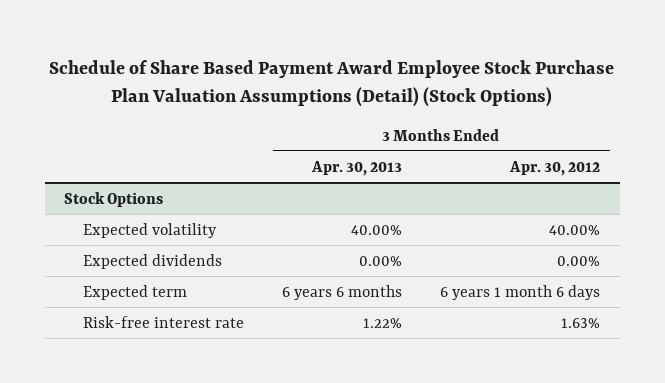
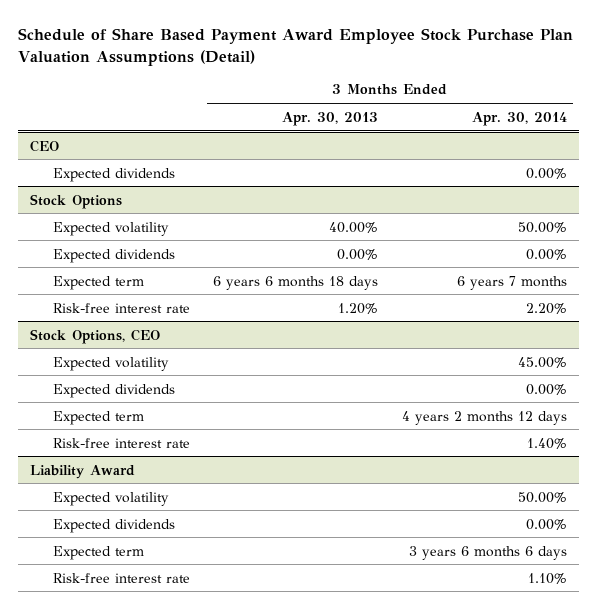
[49,59,615,107] Schedule of Share Based Payment Award Employee Stock Purchase Plan Valuation Assumptions (Detail) (Stock Options) -> [18,28,574,66] Schedule of Share Based Payment Award Employee Stock Purchase Plan Valuation Assumptions (Detail)
[509,160,601,176] Apr. 30, 2012 -> none
none -> [472,111,568,126] Apr. 30, 2014
none -> [30,139,60,152] CEO
none -> [52,167,175,182] Expected dividends
[282,284,403,300] 6 years 6 months -> [213,275,379,290] 6 years 6 months 18 days
[363,317,403,328] 1.22% -> [338,302,379,314] 1.20%
none -> [30,328,161,344] Stock Options, CEO
none -> [52,356,169,371] Expected volatility
none -> [52,383,175,398] Expected dividends
none -> [52,410,144,425] Expected term
none -> [52,437,190,448] Risk-free interest rate
none -> [30,464,136,479] Liability Award
none -> [52,491,169,506] Expected volatility
none -> [52,518,175,533] Expected dividends
none -> [52,545,144,560] Expected term
none -> [52,572,190,583] Risk-free interest rate

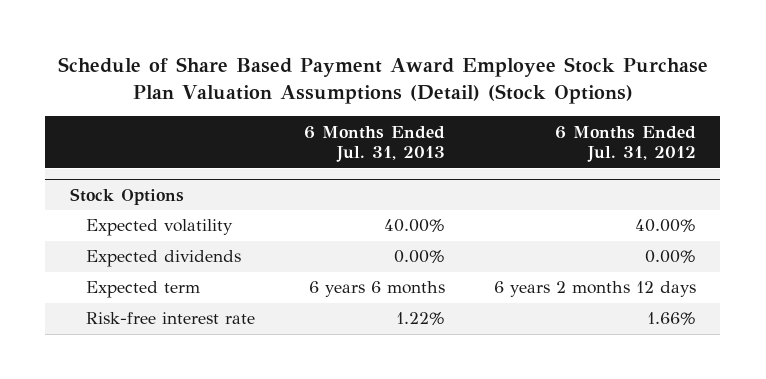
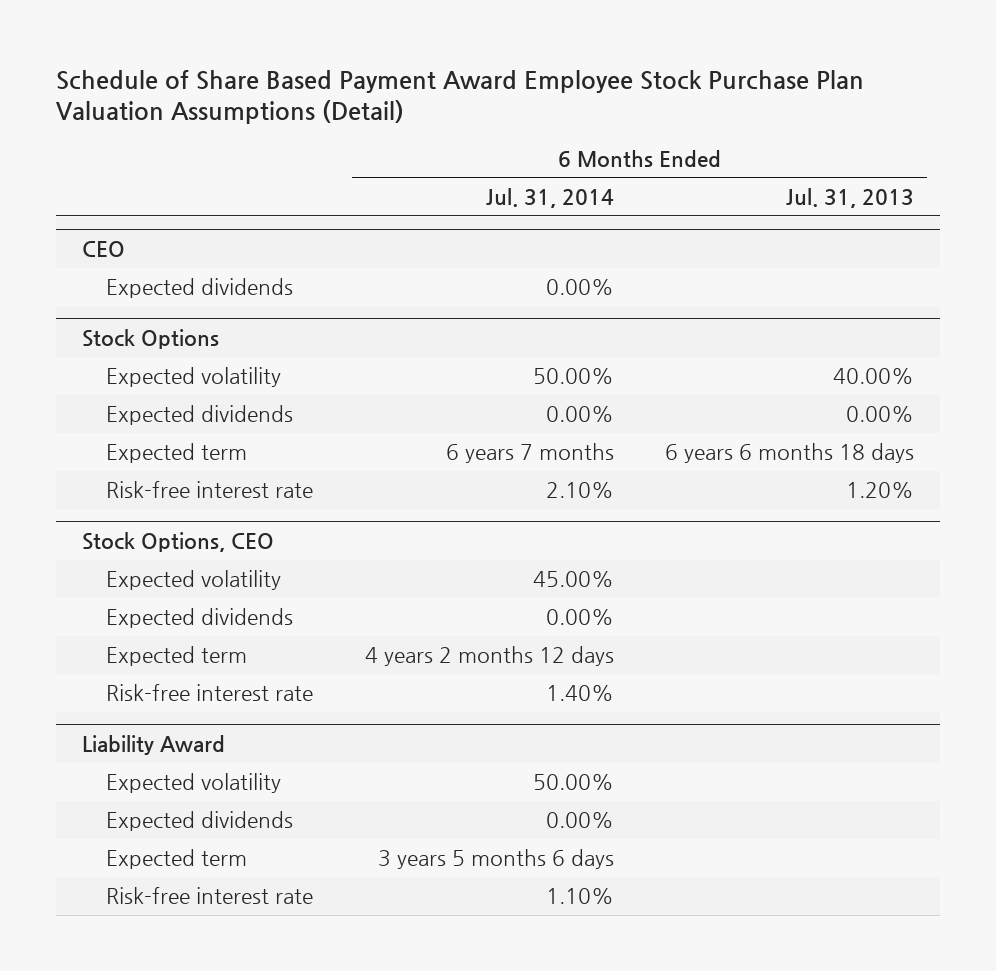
[57,57,708,105] Schedule of Share Based Payment Award Employee Stock Purchase Plan Valuation Assumptions (Detail) (Stock Options) -> [55,69,864,125] Schedule of Share Based Payment Award Employee Stock Purchase Plan Valuation Assumptions (Detail)
[554,125,696,163] 6 Months Ended Jul. 31, 2012 -> none
none -> [485,187,614,208] Jul. 31, 2014
none -> [81,240,125,257] CEO
none -> [106,278,294,299] Expected dividends
[308,281,445,298] 6 years 6 months -> [665,443,915,464] 6 years 6 months 18 days
[395,312,445,326] 1.22% -> [846,482,915,499] 1.20%
none -> [81,531,274,552] Stock Options, CEO
none -> [106,570,282,591] Expected volatility
none -> [106,608,294,629] Expected dividends
none -> [106,646,248,667] Expected term
none -> [106,684,314,702] Risk-free interest rate
none -> [81,734,225,755] Liability Award
none -> [106,773,282,794] Expected volatility
none -> [106,811,294,832] Expected dividends
none -> [106,849,248,870] Expected term
none -> [106,887,314,905] Risk-free interest rate

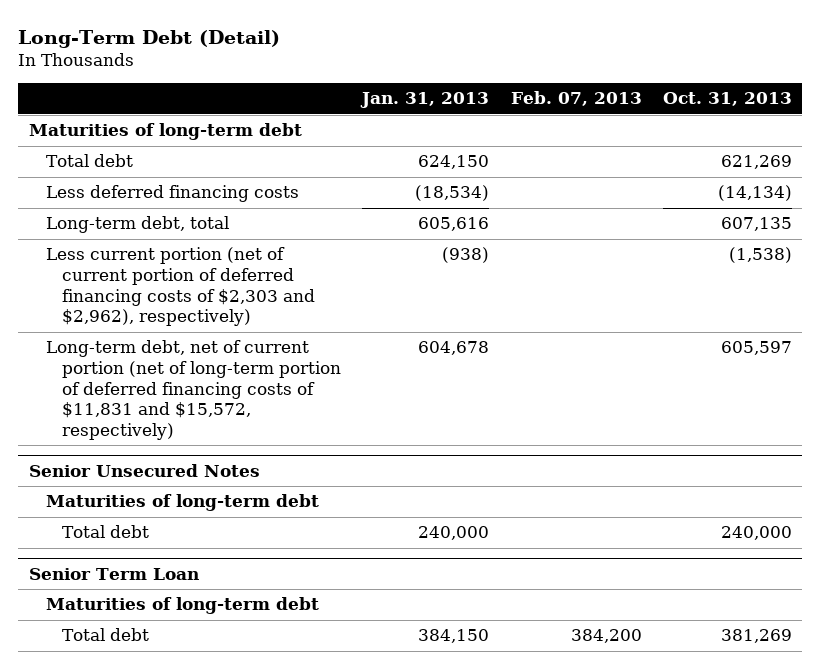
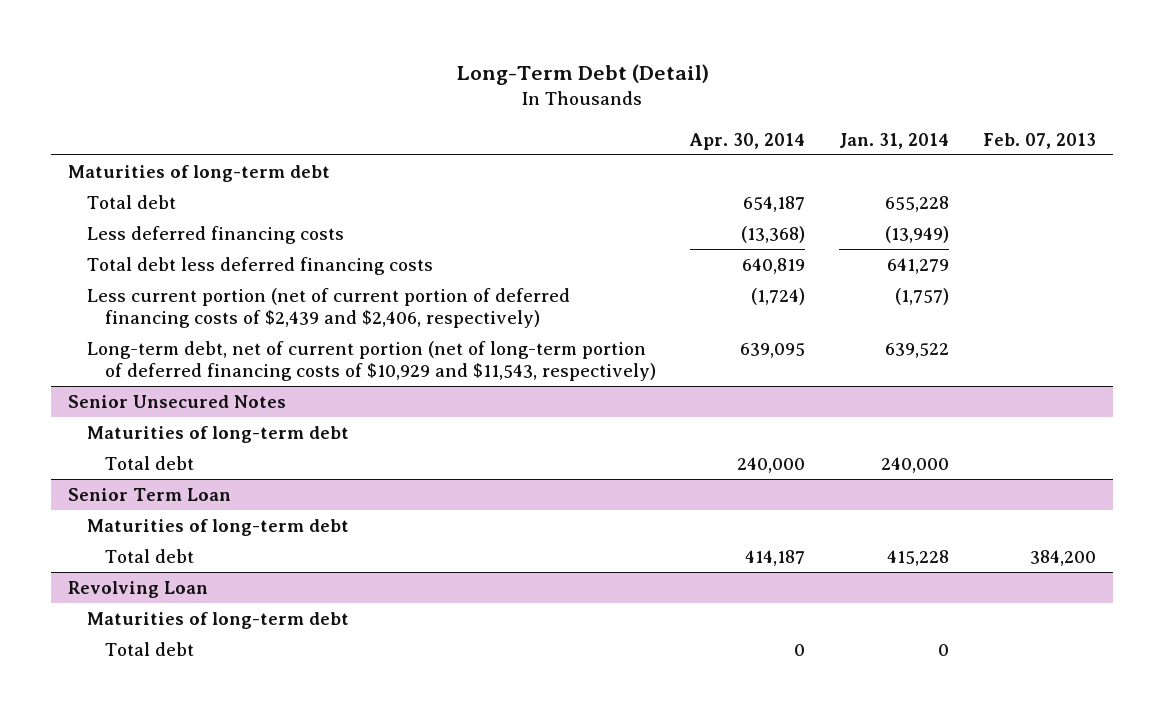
[360,92,490,109] Jan. 31, 2013 -> none
[662,92,792,107] Oct. 31, 2013 -> none
none -> [689,132,806,150] Apr. 30, 2014
none -> [839,132,950,149] Jan. 31, 2014
[45,216,229,234] Long-term debt, total -> [86,256,433,275] Total debt less deferred financing costs
[45,247,316,327] Less current portion (net of current portion of deferred financing costs of $2,303 and $2,962), respectively) -> [86,287,570,329] Less current portion (net of current portion of deferred financing costs of $2,439 and $2,406, respectively)
[45,340,342,441] Long-term debt, net of current portion (net of long-term portion of deferred financing costs of $11,831 and $15,572, respectively) -> [86,340,657,382] Long-term debt, net of current portion (net of long-term portion of deferred financing costs of $10,929 and $11,543, respectively)
none -> [68,580,209,598] Revolving Loan
none -> [86,611,349,629] Maturities of long-term debt
none -> [105,641,195,656] Total debt

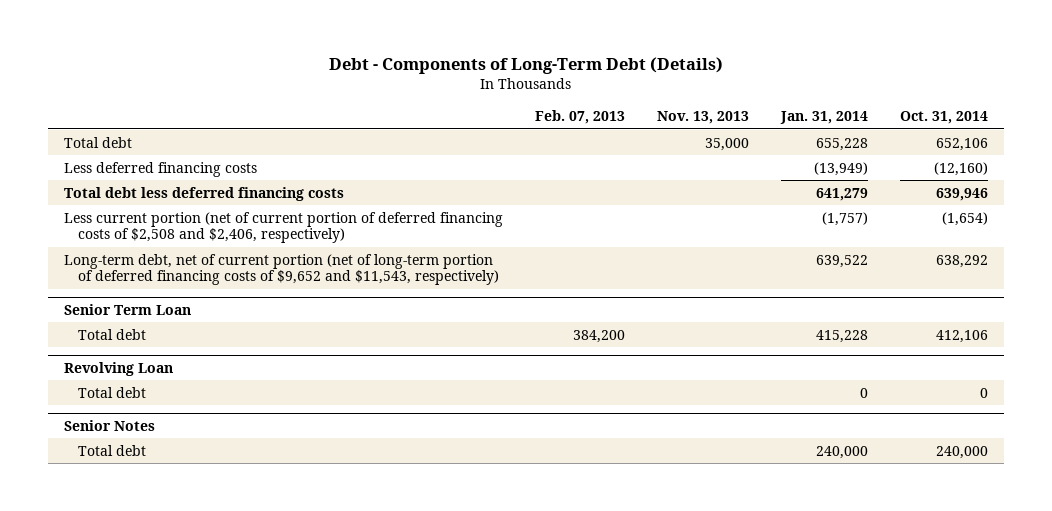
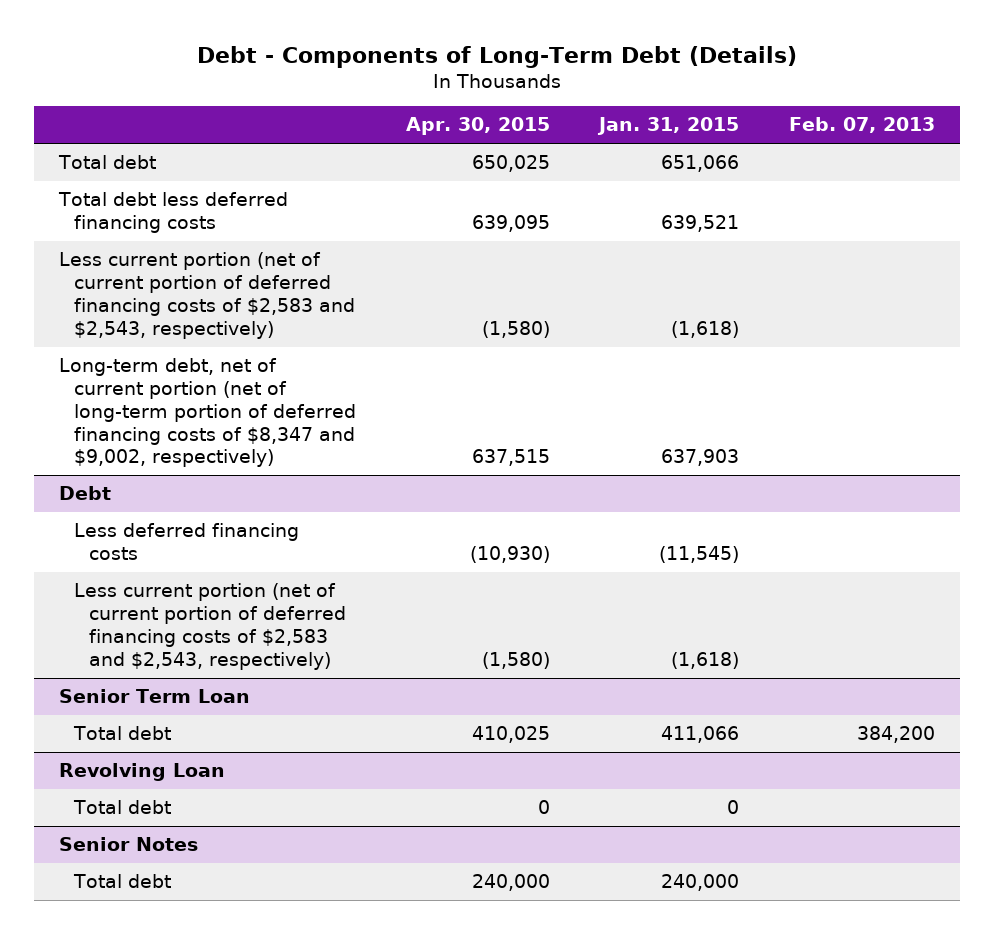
[657,111,750,125] Nov. 13, 2013 -> none
[779,111,868,125] Jan. 31, 2014 -> none
[899,111,988,125] Oct. 31, 2014 -> none
none -> [405,117,550,136] Apr. 30, 2015
none -> [597,117,740,136] Jan. 31, 2015
[64,161,258,177] Less deferred financing costs -> none
[64,211,504,244] Less current portion (net of current portion of deferred financing costs of $2,508 and $2,406, respectively) -> [58,252,355,339] Less current portion (net of current portion of deferred financing costs of $2,583 and $2,543, respectively)
[64,253,499,286] Long-term debt, net of current portion (net of long-term portion of deferred financing costs of $9,652 and $11,543, respectively) -> [58,358,356,468] Long-term debt, net of current portion (net of long-term portion of deferred financing costs of $8,347 and $9,002, respectively)
none -> [58,486,111,501] Debt
none -> [73,523,299,561] Less deferred financing costs
none -> [73,583,346,670] Less current portion (net of current portion of deferred financing costs of $2,583 and $2,543, respectively)

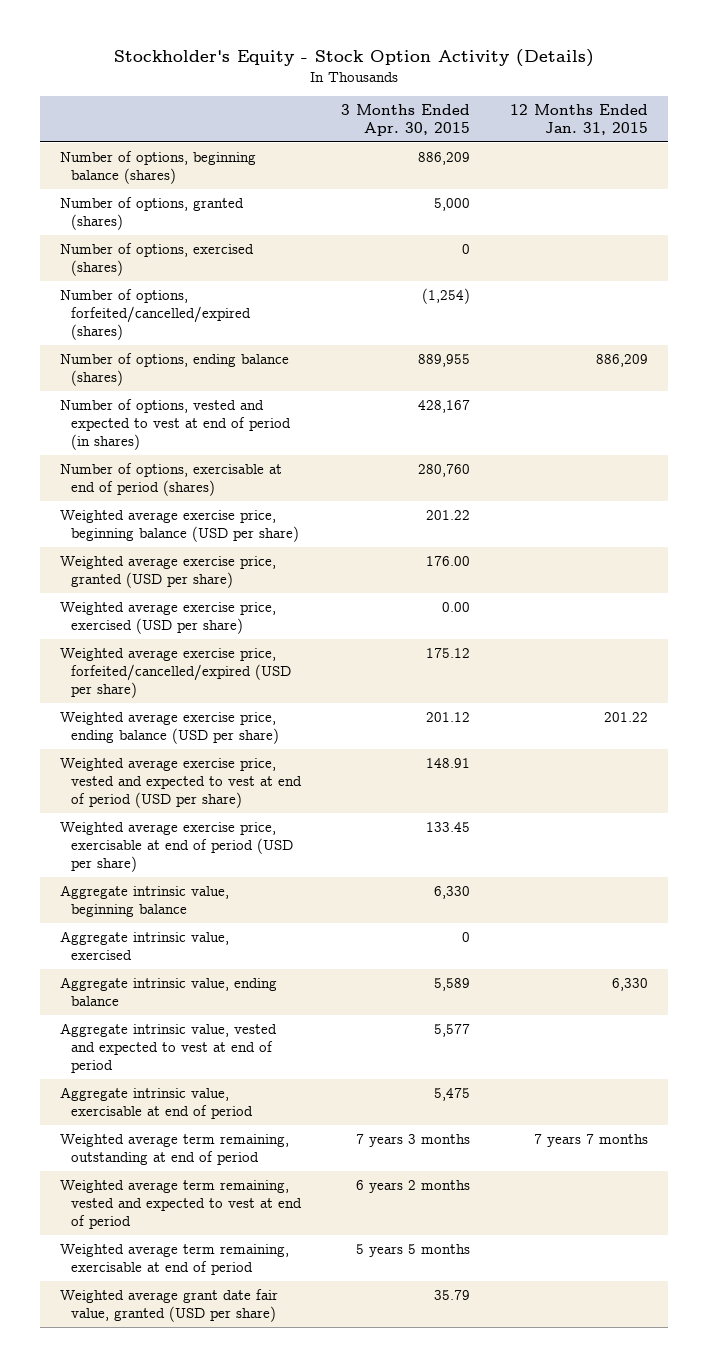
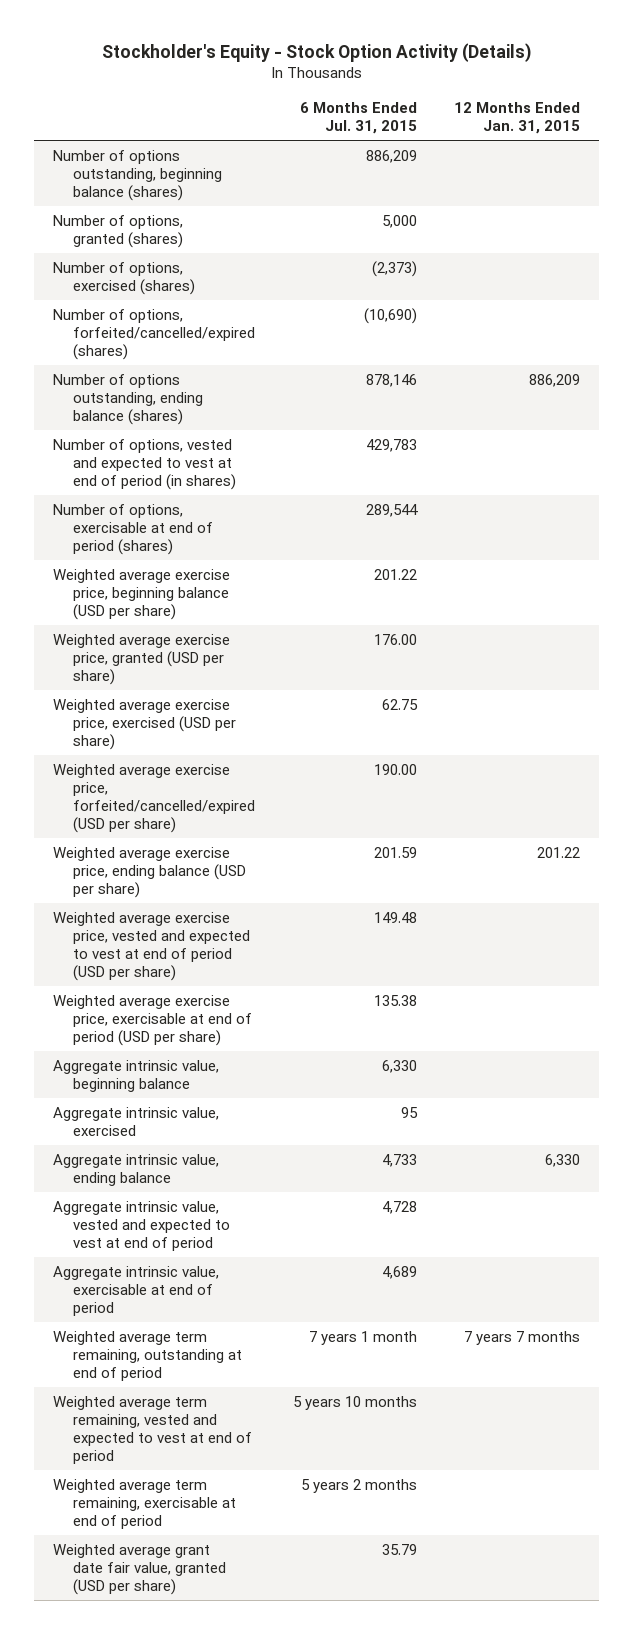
[341,103,471,136] 3 Months Ended Apr. 30, 2015 -> none
none -> [299,101,417,135] 6 Months Ended Jul. 31, 2015
[60,150,257,184] Number of options, beginning balance (shares) -> [53,149,222,202] Number of options outstanding, beginning balance (shares)
[60,352,290,386] Number of options, ending balance (shares) -> [53,373,203,426] Number of options outstanding, ending balance (shares)

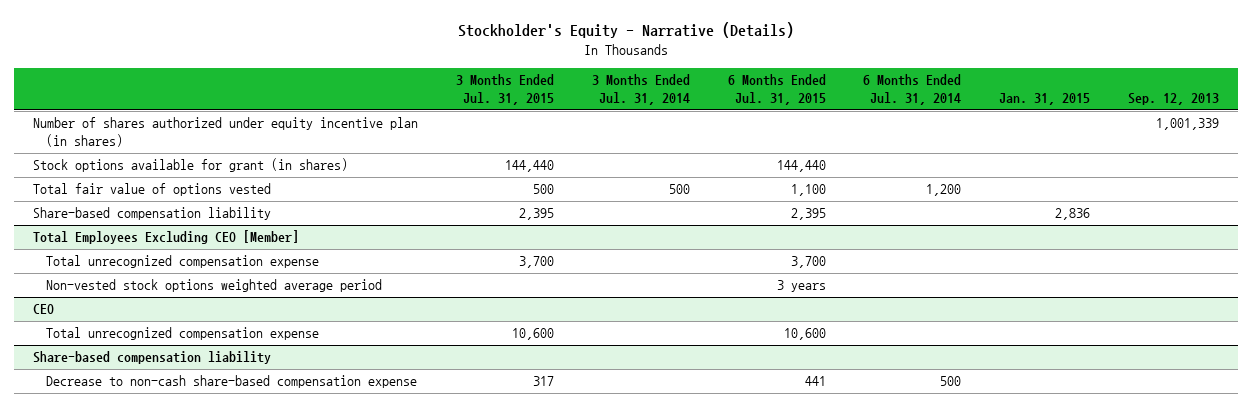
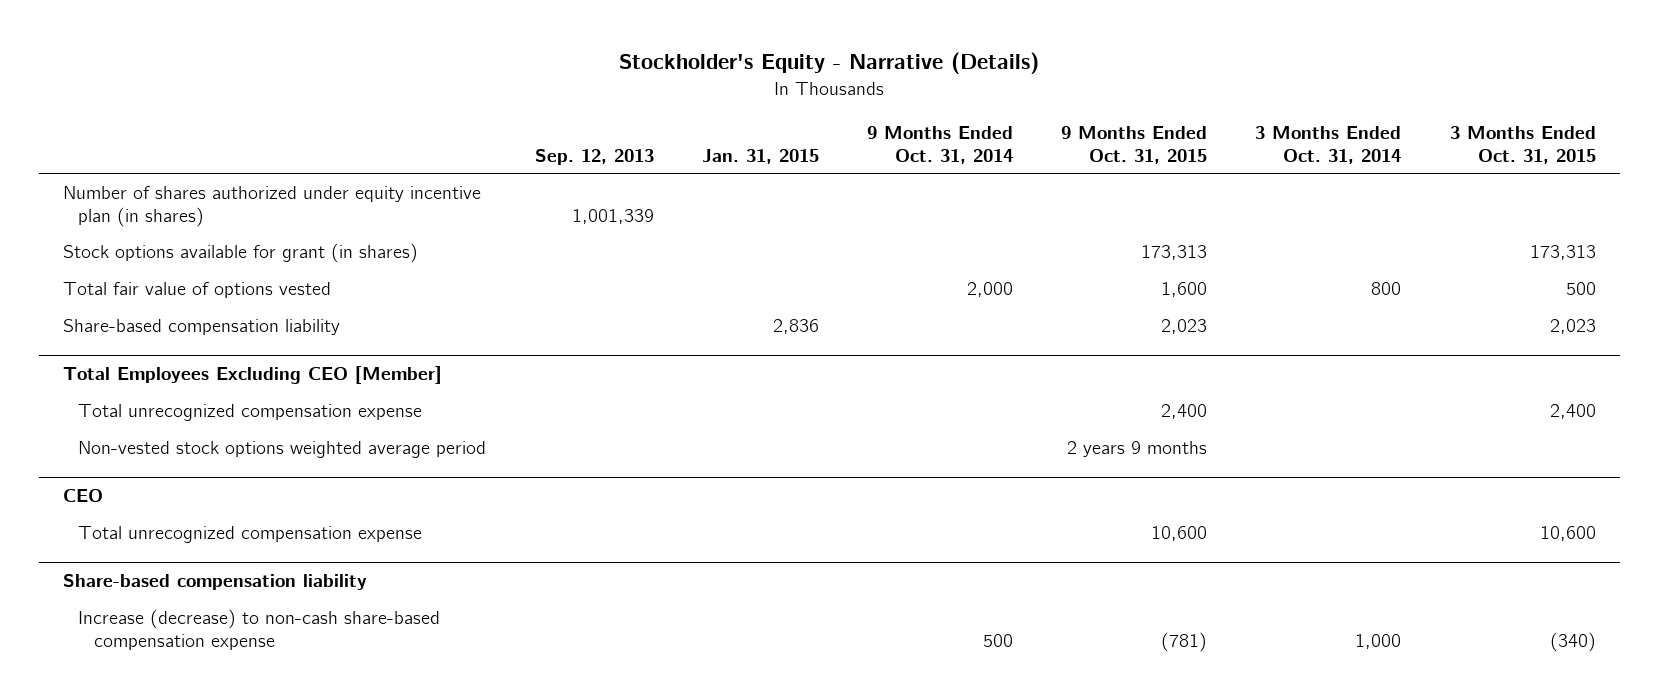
[455,74,554,106] 3 Months Ended Jul. 31, 2015 -> none
[591,74,690,106] 3 Months Ended Jul. 31, 2014 -> none
[727,74,826,106] 6 Months Ended Jul. 31, 2015 -> none
[863,74,962,106] 6 Months Ended Jul. 31, 2014 -> none
none -> [866,125,1013,164] 9 Months Ended Oct. 31, 2014
none -> [1061,125,1208,164] 9 Months Ended Oct. 31, 2015
none -> [1255,125,1402,164] 3 Months Ended Oct. 31, 2014
none -> [1449,125,1596,164] 3 Months Ended Oct. 31, 2015
[46,375,418,389] Decrease to non-cash share-based compensation expense -> [78,609,441,650] Increase (decrease) to non-cash share-based compensation expense

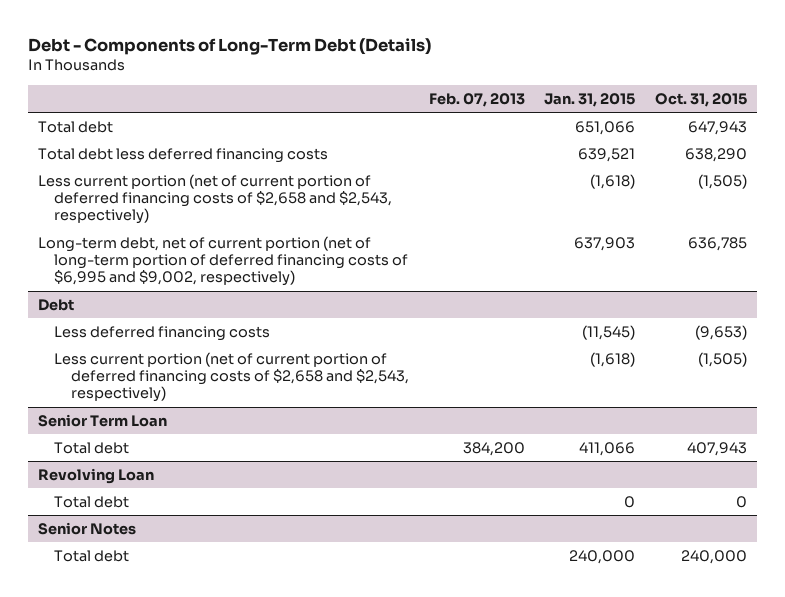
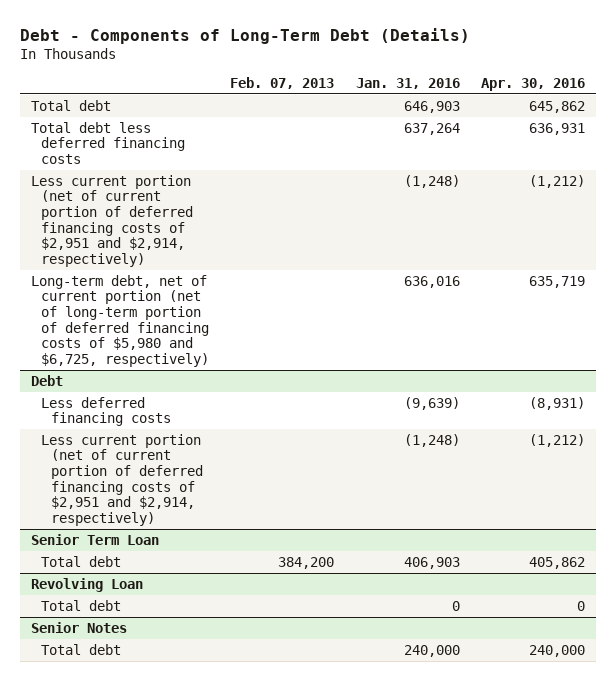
[544,92,636,107] Jan. 31, 2015 -> none
[655,92,748,107] Oct. 31, 2015 -> none
none -> [355,77,460,89] Jan. 31, 2016
none -> [481,77,586,91] Apr. 30, 2016
[37,174,393,225] Less current portion (net of current portion of deferred financing costs of $2,658 and $2,543, respectively) -> [30,174,193,267] Less current portion (net of current portion of deferred financing costs of $2,951 and $2,914, respectively)
[37,236,409,287] Long-term debt, net of current portion (net of long-term portion of deferred financing costs of $6,995 and $9,002, respectively) -> [30,274,209,367] Long-term debt, net of current portion (net of long-term portion of deferred financing costs of $5,980 and $6,725, respectively)
[54,352,409,403] Less current portion (net of current portion of deferred financing costs of $2,658 and $2,543, respectively) -> [40,433,203,526] Less current portion (net of current portion of deferred financing costs of $2,951 and $2,914, respectively)

